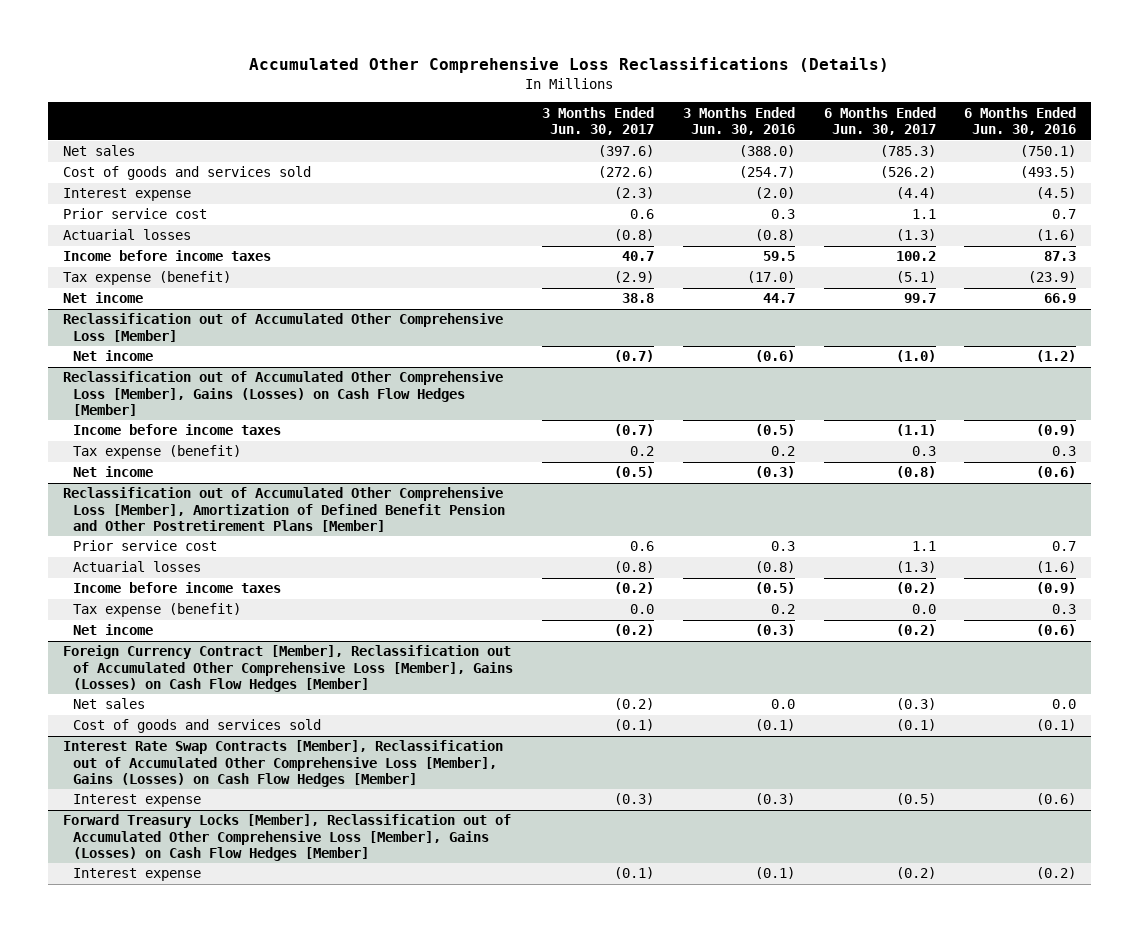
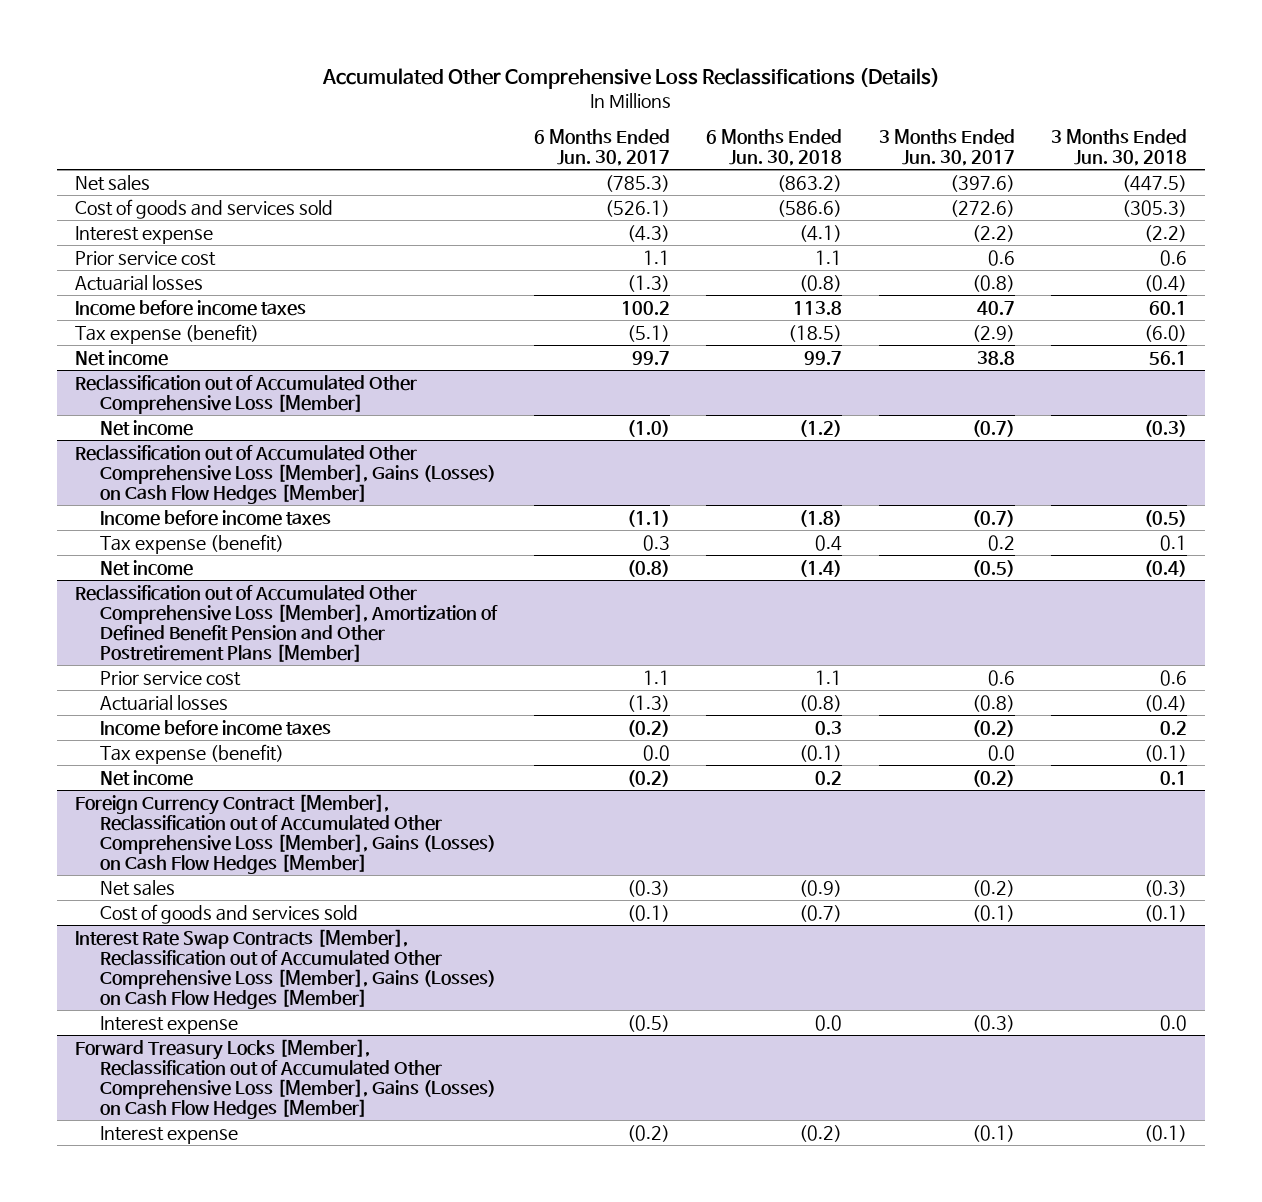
[682,106,795,136] 3 Months Ended Jun. 30, 2016 -> none
[964,106,1077,136] 6 Months Ended Jun. 30, 2016 -> none
none -> [706,129,843,167] 6 Months Ended Jun. 30, 2018
none -> [1051,129,1188,167] 3 Months Ended Jun. 30, 2018
[879,166,936,179] (526.2) -> [604,199,670,217] (526.1)
[614,187,655,200] (2.3) -> [971,224,1015,242] (2.2)
[895,187,936,200] (4.4) -> [626,224,670,242] (4.3)

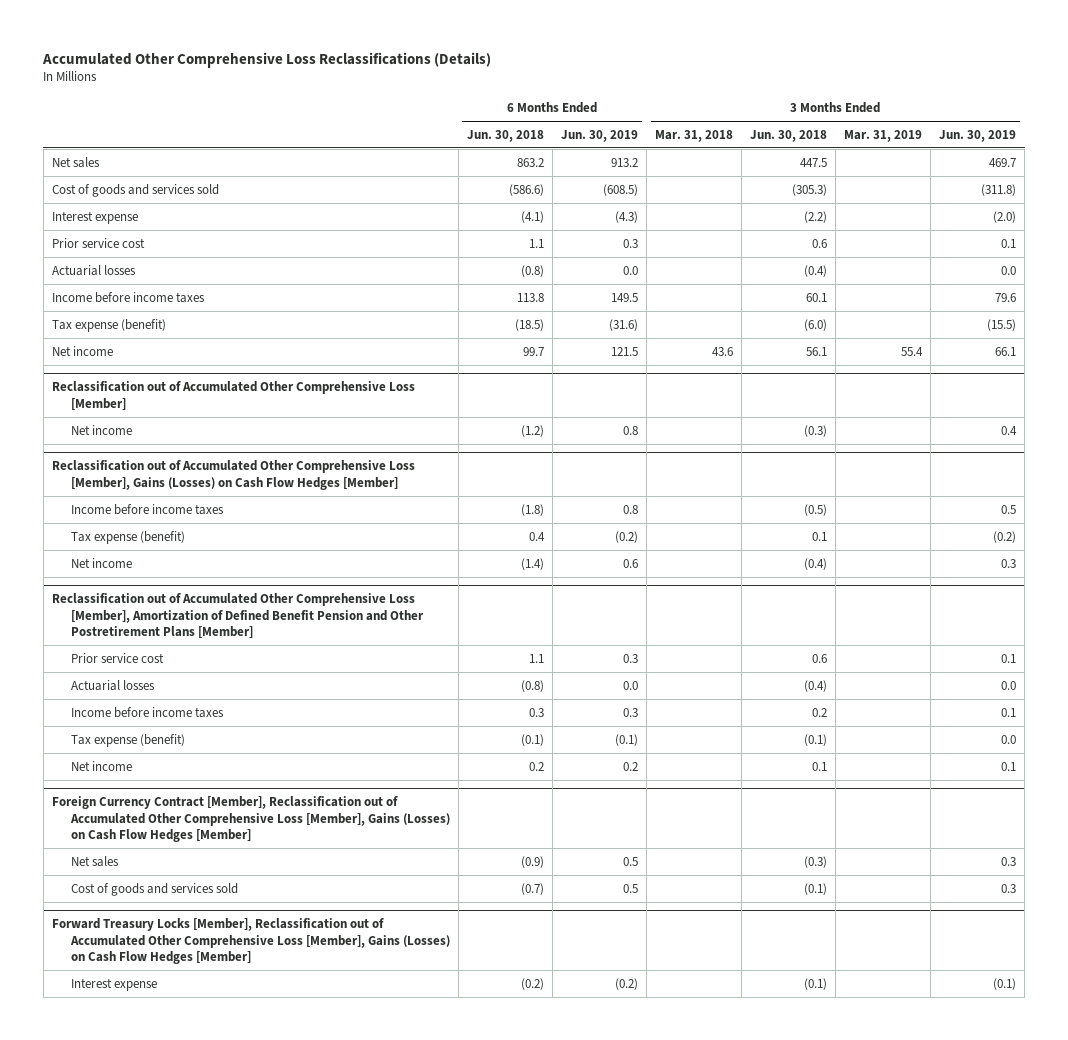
[533,129,670,167] 6 Months Ended Jun. 30, 2017 -> none
[878,129,1015,167] 3 Months Ended Jun. 30, 2017 -> none
none -> [560,129,638,142] Jun. 30, 2019
none -> [654,129,733,142] Mar. 31, 2018
none -> [843,129,922,142] Mar. 31, 2019
none -> [939,129,1017,142] Jun. 30, 2019
[777,174,843,192] (863.2) -> [516,157,544,167] 863.2
[1122,174,1188,192] (447.5) -> [799,157,827,167] 447.5
[75,928,497,1010] Interest Rate Swap Contracts [Member], Reclassification out of Accumulated Other Comprehensive Loss [Member], Gains (Losses) on Cash Flow Hedges [Member] -> none
[100,1015,239,1034] Interest expense -> none

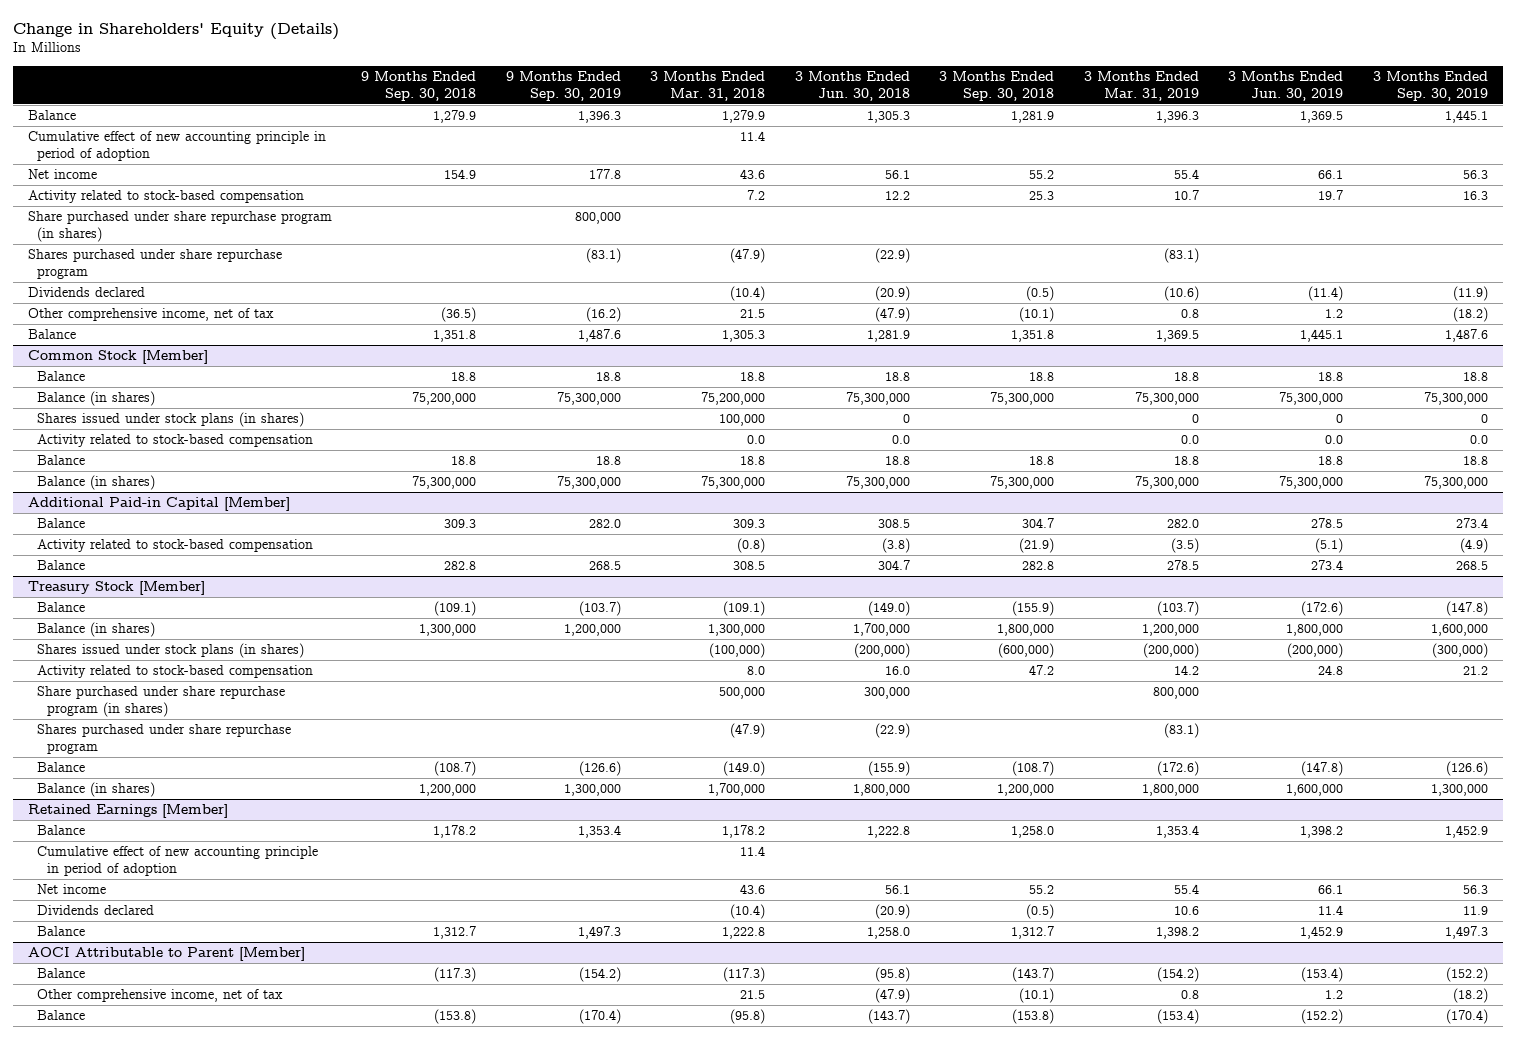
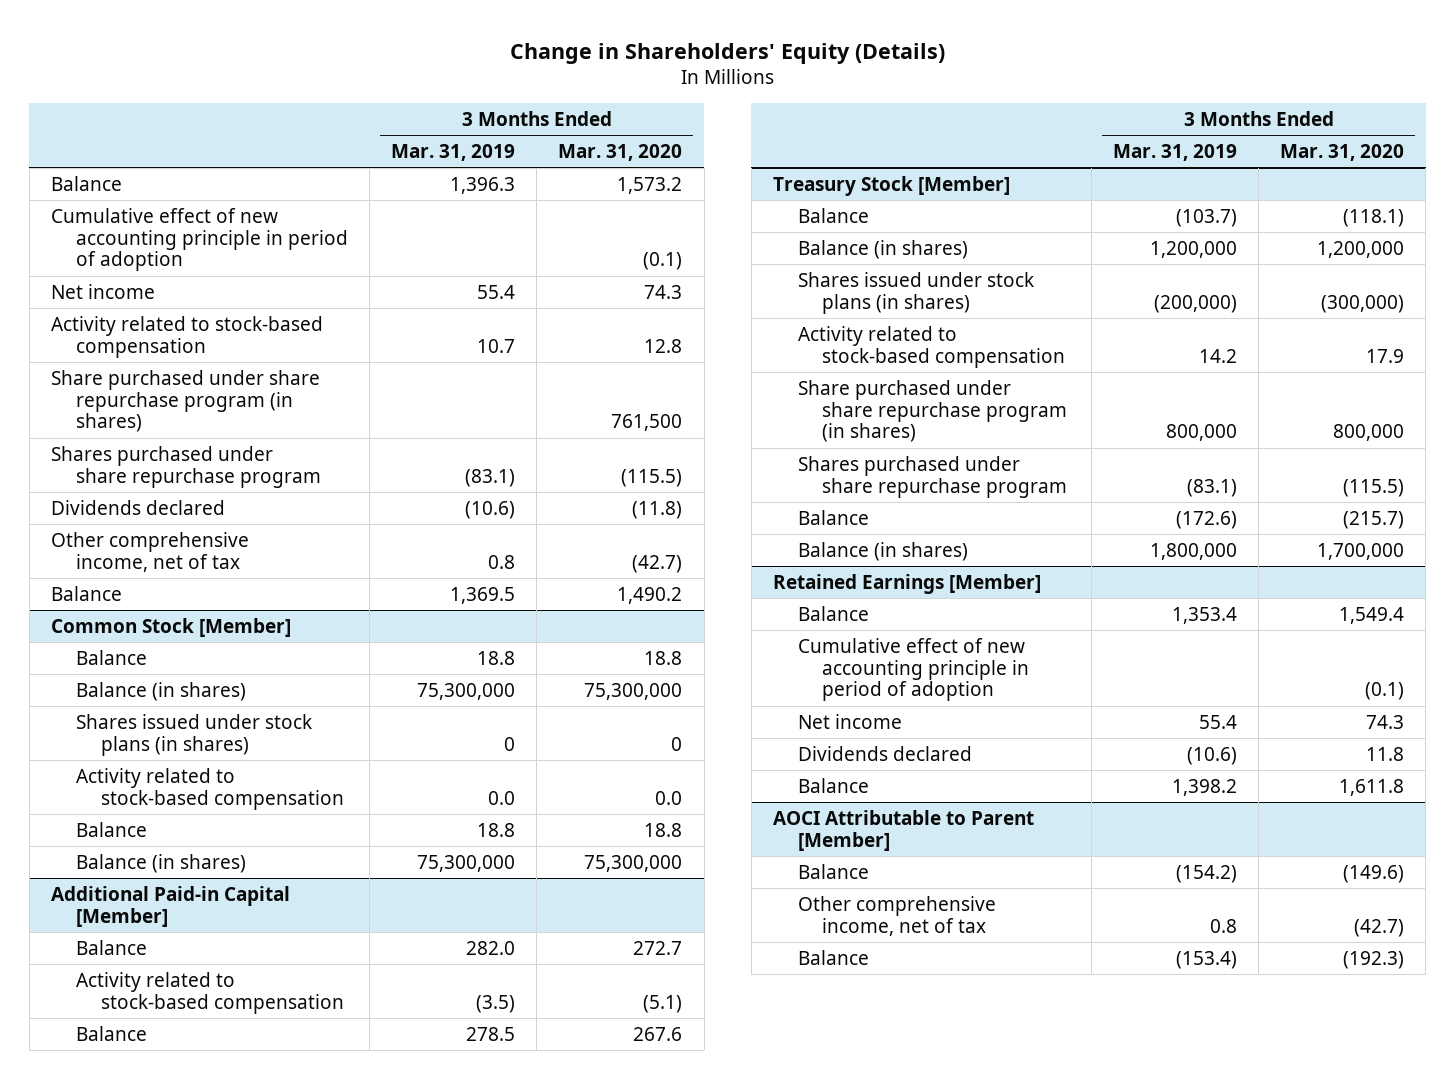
[361,70,477,102] 9 Months Ended Sep. 30, 2018 -> none
[505,70,621,102] 9 Months Ended Sep. 30, 2019 -> none
[650,70,766,102] 3 Months Ended Mar. 31, 2018 -> none
[794,70,910,102] 3 Months Ended Jun. 30, 2018 -> none
[939,70,1055,102] 3 Months Ended Sep. 30, 2018 -> none
[1228,70,1344,102] 3 Months Ended Jun. 30, 2019 -> none
[1372,70,1488,102] 3 Months Ended Sep. 30, 2019 -> none
none -> [558,143,683,161] Mar. 31, 2020
[1173,906,1199,916] 10.6 -> [1186,746,1237,765] (10.6)

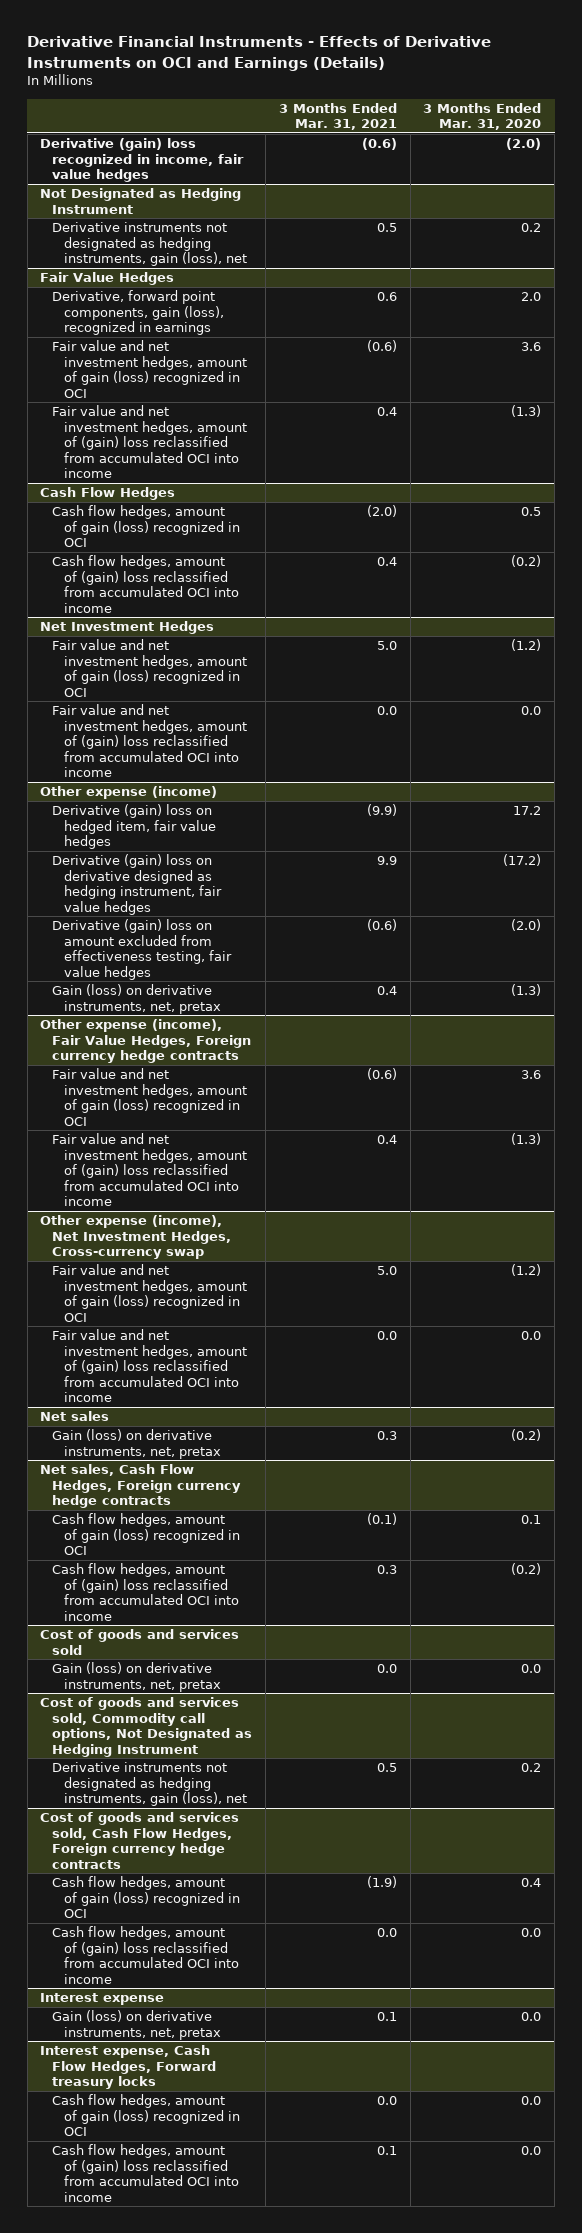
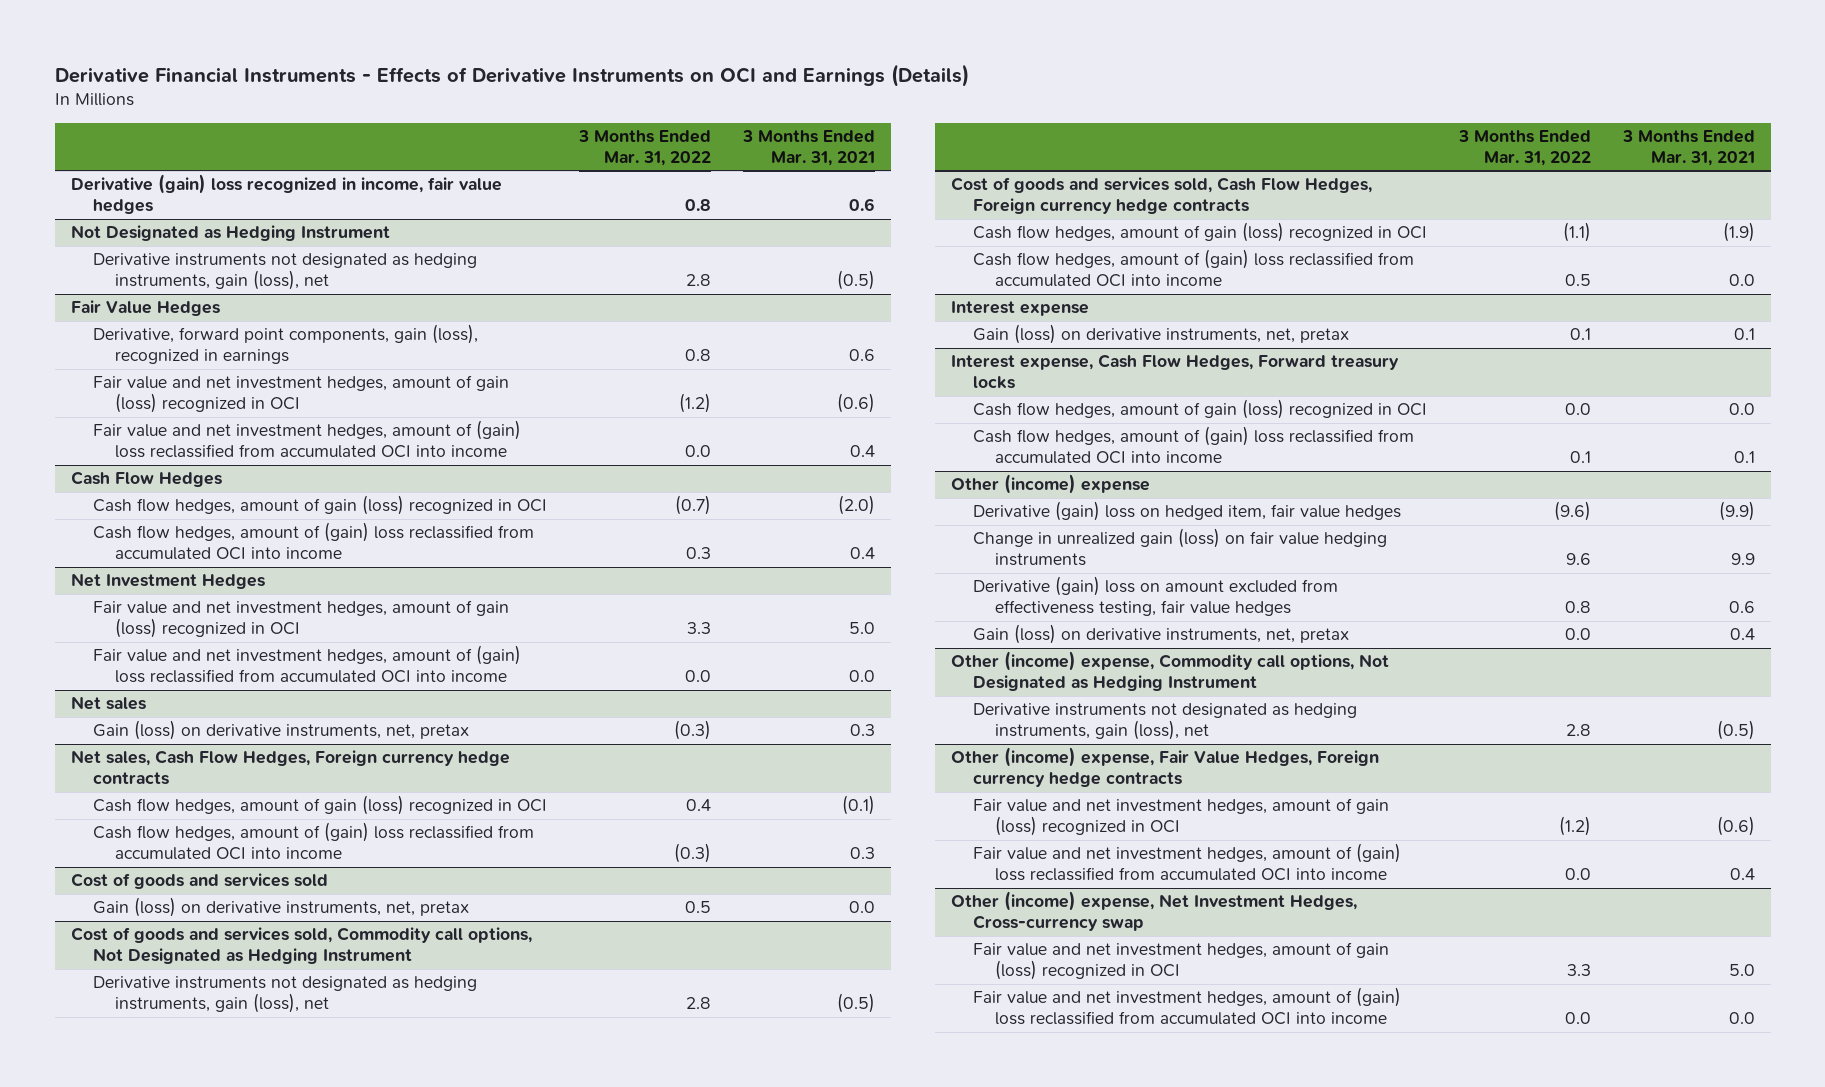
[423,102,542,131] 3 Months Ended Mar. 31, 2020 -> none
none -> [577,130,711,166] 3 Months Ended Mar. 31, 2022
[361,138,397,151] (0.6) -> [848,198,875,212] 0.6
[376,223,397,233] 0.5 -> [836,270,875,291] (0.5)
[40,786,218,800] Other expense (income) -> none
[52,804,216,850] Derivative (gain) loss on hedged item, fair value hedges -> none
[52,854,222,915] Derivative (gain) loss on derivative designed as hedging instrument, fair value hedges -> none
[52,919,232,980] Derivative (gain) loss on amount excluded from effectiveness testing, fair value hedges -> none
[52,984,221,1014] Gain (loss) on derivative instruments, net, pretax -> none
[40,1019,252,1064] Other expense (income), Fair Value Hedges, Foreign currency hedge contracts -> none
[52,1068,247,1126] Fair value and net investment hedges, amount of gain (loss) recognized in OCI -> none
[52,1133,247,1207] Fair value and net investment hedges, amount of (gain) loss reclassified from accumulated OCI into income -> none
[40,1215,232,1260] Other expense (income), Net Investment Hedges, Cross-currency swap -> none
[52,1264,247,1322] Fair value and net investment hedges, amount of gain (loss) recognized in OCI -> none
[52,1329,247,1403] Fair value and net investment hedges, amount of (gain) loss reclassified from accumulated OCI into income -> none
[376,1763,397,1773] 0.5 -> [836,993,875,1014] (0.5)
none -> [950,474,1150,495] Other (income) expense
none -> [972,501,1401,522] Derivative (gain) loss on hedged item, fair value hedges
none -> [972,528,1387,567] Change in unrealized gain (loss) on fair value hedging instruments
none -> [972,576,1338,617] Derivative (gain) loss on amount excluded from effectiveness testing, fair value hedges
none -> [972,624,1349,645] Gain (loss) on derivative instruments, net, pretax
none -> [950,651,1389,692] Other (income) expense, Commodity call options, Not Designated as Hedging Instrument
none -> [972,703,1357,741] Derivative instruments not designated as hedging instruments, gain (loss), net
none -> [950,747,1379,788] Other (income) expense, Fair Value Hedges, Foreign currency hedge contracts
none -> [972,798,1389,837] Fair value and net investment hedges, amount of gain (loss) recognized in OCI
none -> [972,843,1401,882] Fair value and net investment hedges, amount of (gain) loss reclassified from accumulated OCI into income
none -> [950,891,1357,932] Other (income) expense, Net Investment Hedges, Cross-currency swap
none -> [972,942,1389,981] Fair value and net investment hedges, amount of gain (loss) recognized in OCI
none -> [972,987,1401,1026] Fair value and net investment hedges, amount of (gain) loss reclassified from accumulated OCI into income

